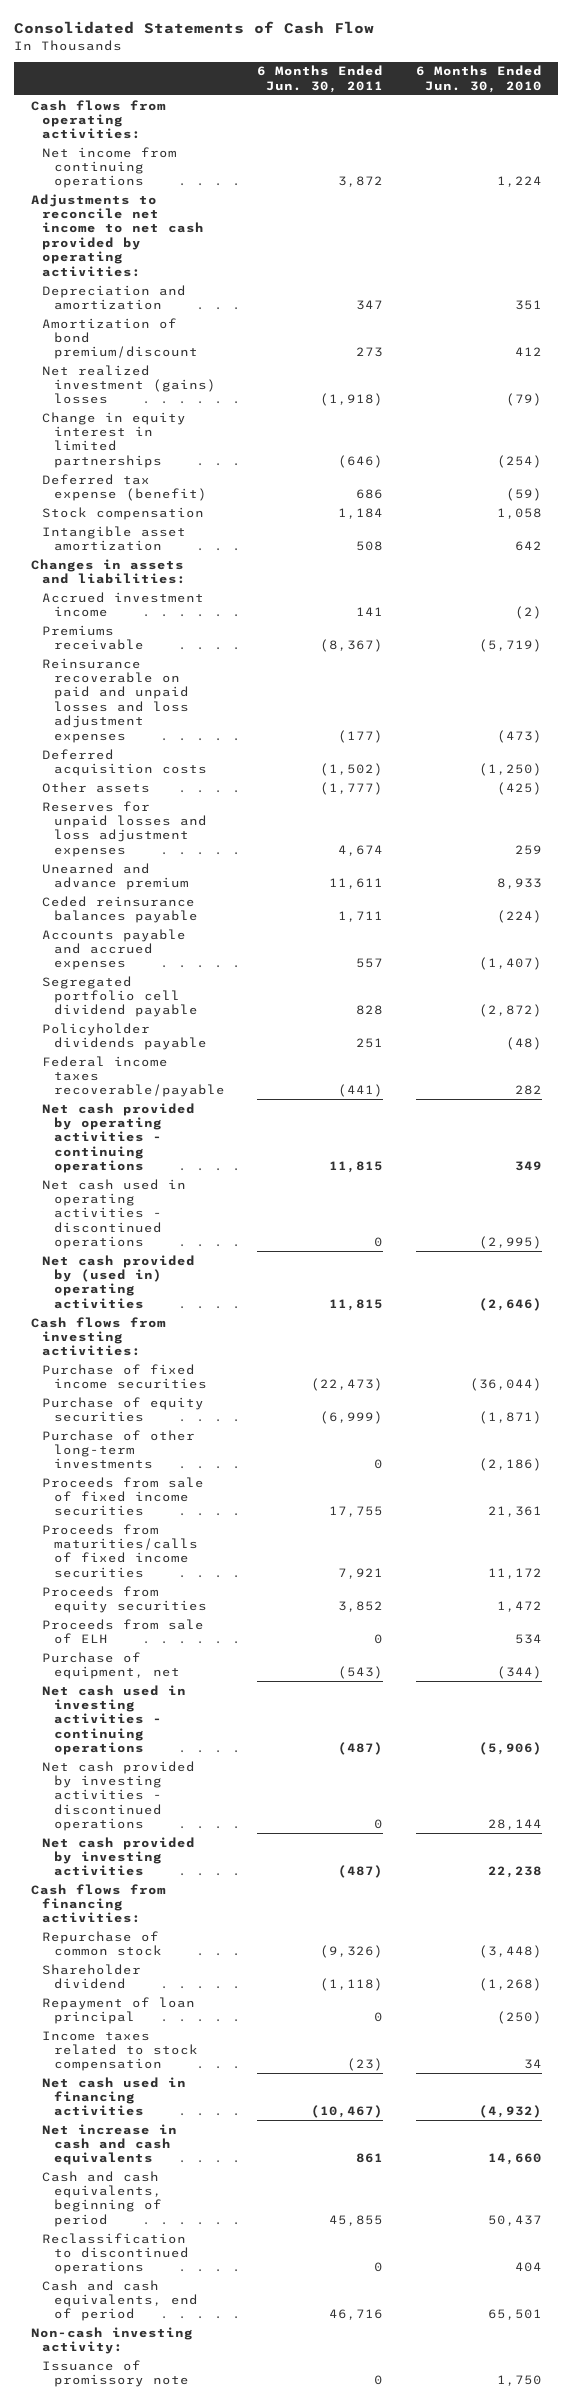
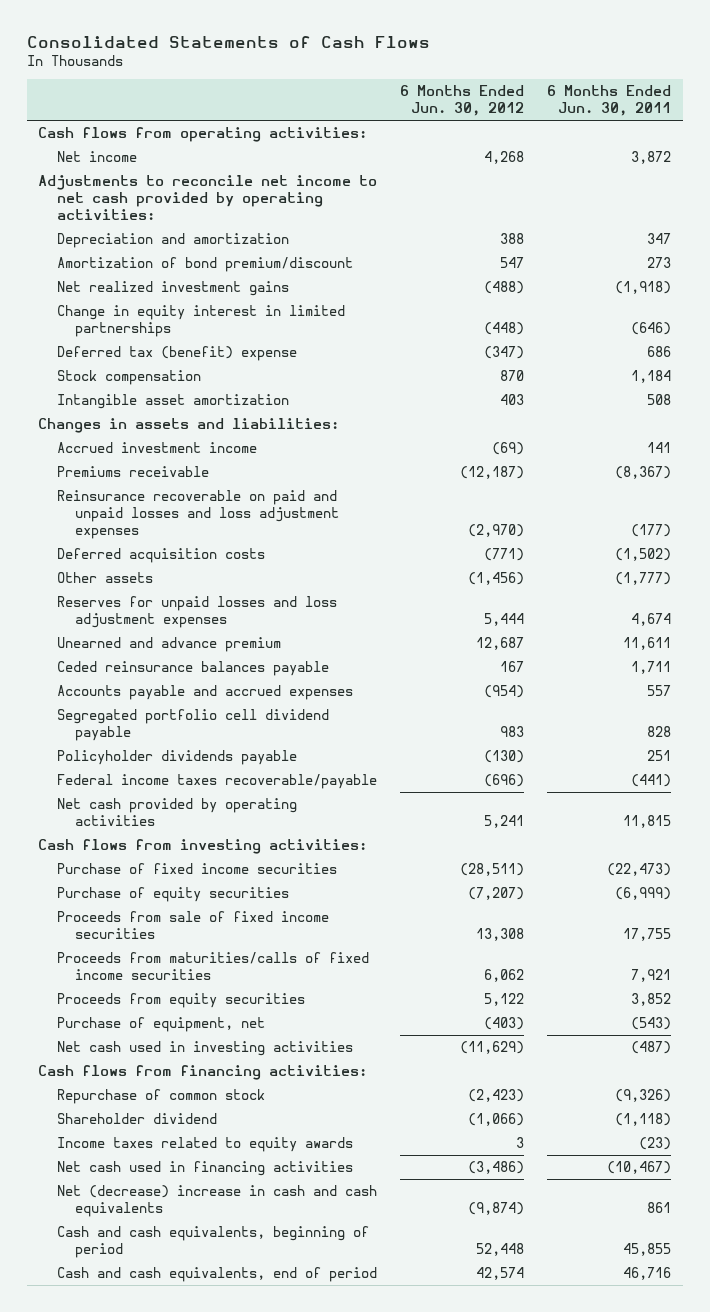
[14,21,375,35] Consolidated Statements of Cash Flow -> [26,35,430,48] Consolidated Statements of Cash Flows
[415,65,542,93] 6 Months Ended Jun. 30, 2010 -> none
none -> [400,84,525,117] 6 Months Ended Jun. 30, 2012
[42,146,178,189] Net income from continuing operations -> [56,151,137,163] Net income
[42,364,217,405] Net realized investment (gains) losses -> [56,281,289,297] Net realized investment gains
[42,473,208,501] Deferred tax expense (benefit) -> [56,346,297,362] Deferred tax (benefit) expense
[42,1102,196,1174] Net cash provided by operating activities - continuing operations -> none
[42,1178,187,1250] Net cash used in operating activities - discontinued operations -> none
[42,1254,196,1309] Net cash provided by (used in) operating activities -> [56,798,297,827] Net cash provided by operating activities
[42,1429,196,1470] Purchase of other long-term investments -> none
[42,1618,205,1644] Proceeds from sale of ELH -> none
[42,1684,187,1756] Net cash used in investing activities - continuing operations -> none
[42,1760,196,1832] Net cash provided by investing activities - discontinued operations -> none
[42,1836,196,1877] Net cash provided by investing activities -> [56,1041,353,1057] Net cash used in investing activities
[42,1996,196,2024] Repayment of loan principal -> none
[42,2030,199,2072] Income taxes related to stock compensation -> [56,1137,353,1153] Income taxes related to equity awards
[42,2123,178,2166] Net increase in cash and cash equivalents -> [56,1185,377,1218] Net (decrease) increase in cash and cash equivalents
[42,2232,190,2275] Reclassification to discontinued operations -> none
[30,2326,193,2354] Non-cash investing activity: -> none
[42,2359,190,2387] Issuance of promissory note -> none

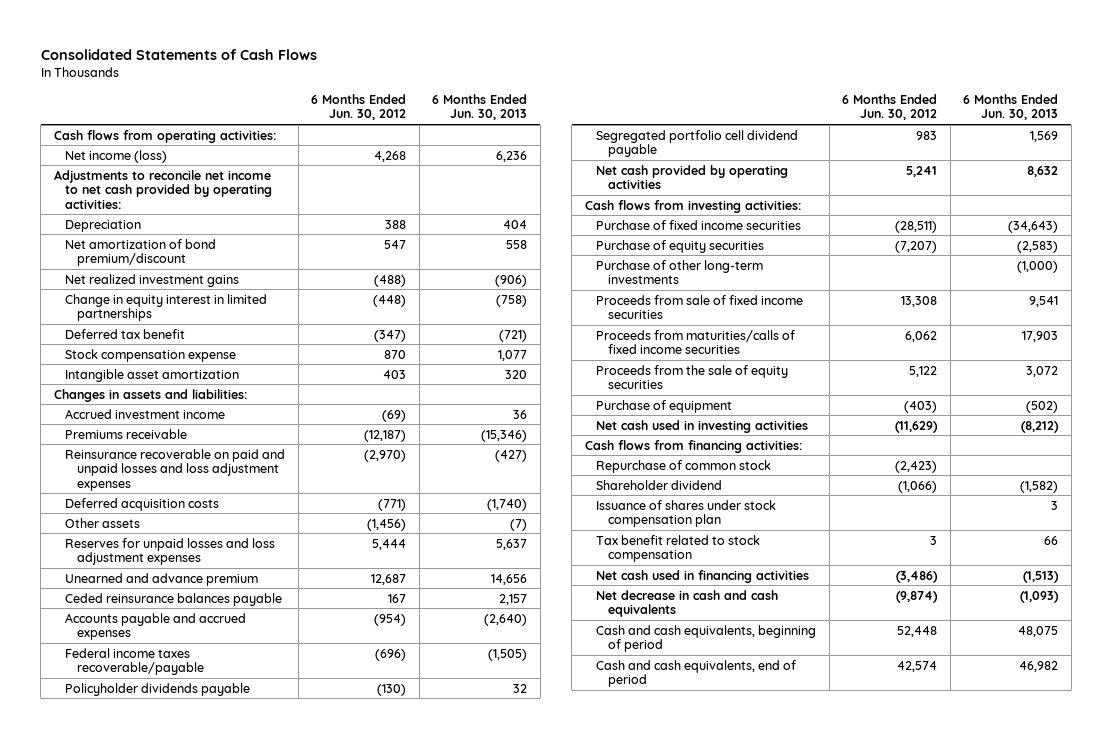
[547,84,672,117] 6 Months Ended Jun. 30, 2011 -> none
none -> [432,93,528,121] 6 Months Ended Jun. 30, 2013
[56,151,137,163] Net income -> [65,149,168,163] Net income (loss)
[56,233,289,249] Depreciation and amortization -> [65,219,142,232] Depreciation
[56,257,353,273] Amortization of bond premium/discount -> [65,238,217,267] Net amortization of bond premium/discount
[56,346,297,362] Deferred tax (benefit) expense -> [65,328,186,339] Deferred tax benefit
[56,370,201,386] Stock compensation -> [65,348,237,362] Stock compensation expense
[56,750,297,766] Policyholder dividends payable -> [65,682,251,696] Policyholder dividends payable
[56,709,329,742] Segregated portfolio cell dividend payable -> [596,129,799,158] Segregated portfolio cell dividend payable
none -> [596,259,764,285] Purchase of other long-term investments
[56,993,305,1009] Proceeds from equity securities -> [596,364,789,390] Proceeds from the sale of equity securities
[56,1017,265,1033] Purchase of equipment, net -> [596,399,733,413] Purchase of equipment
[56,1137,353,1153] Income taxes related to equity awards -> none
none -> [596,499,777,528] Issuance of shares under stock compensation plan
none -> [596,534,761,563] Tax benefit related to stock compensation
[56,1185,377,1218] Net (decrease) increase in cash and cash equivalents -> [596,589,779,618] Net decrease in cash and cash equivalents

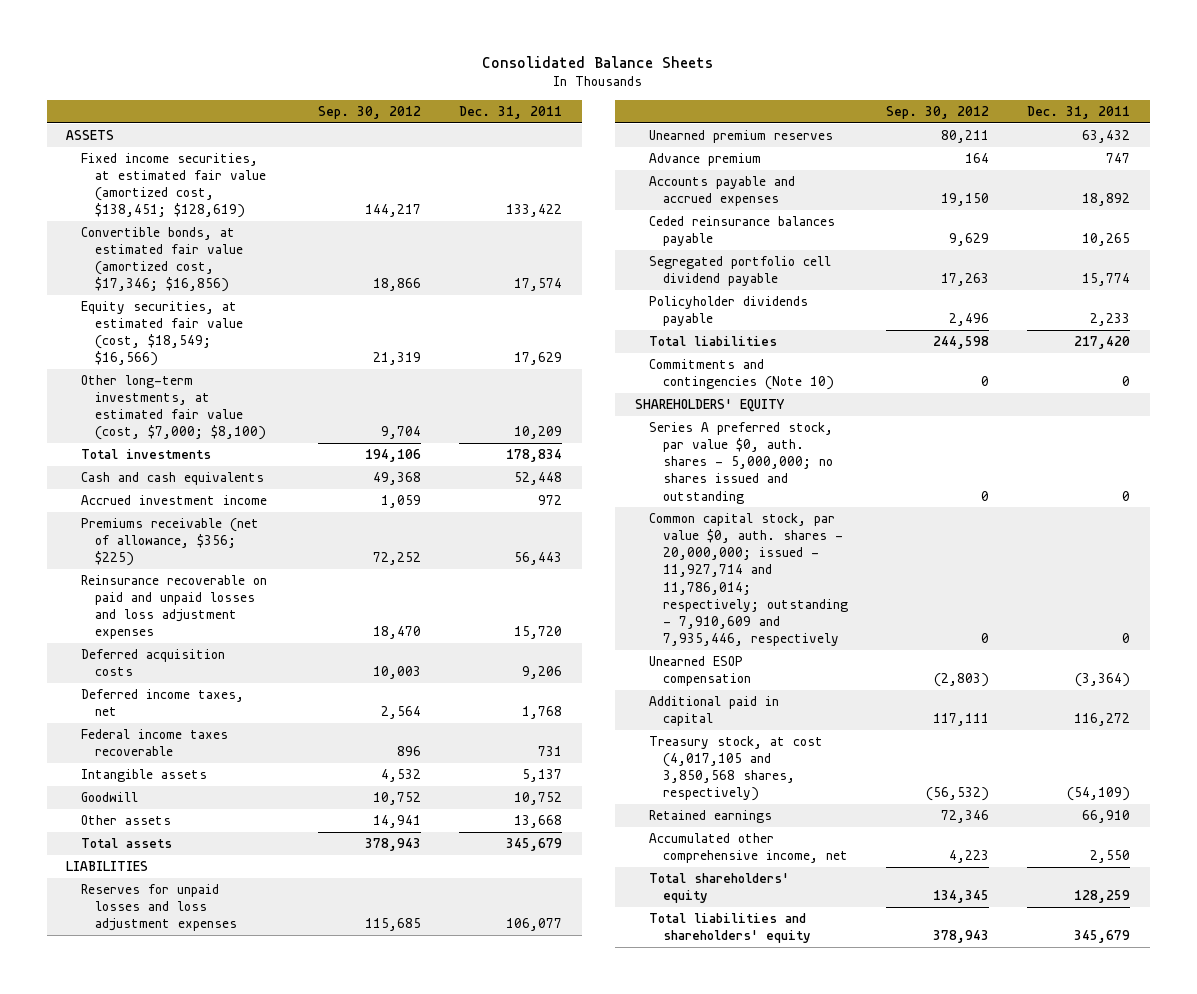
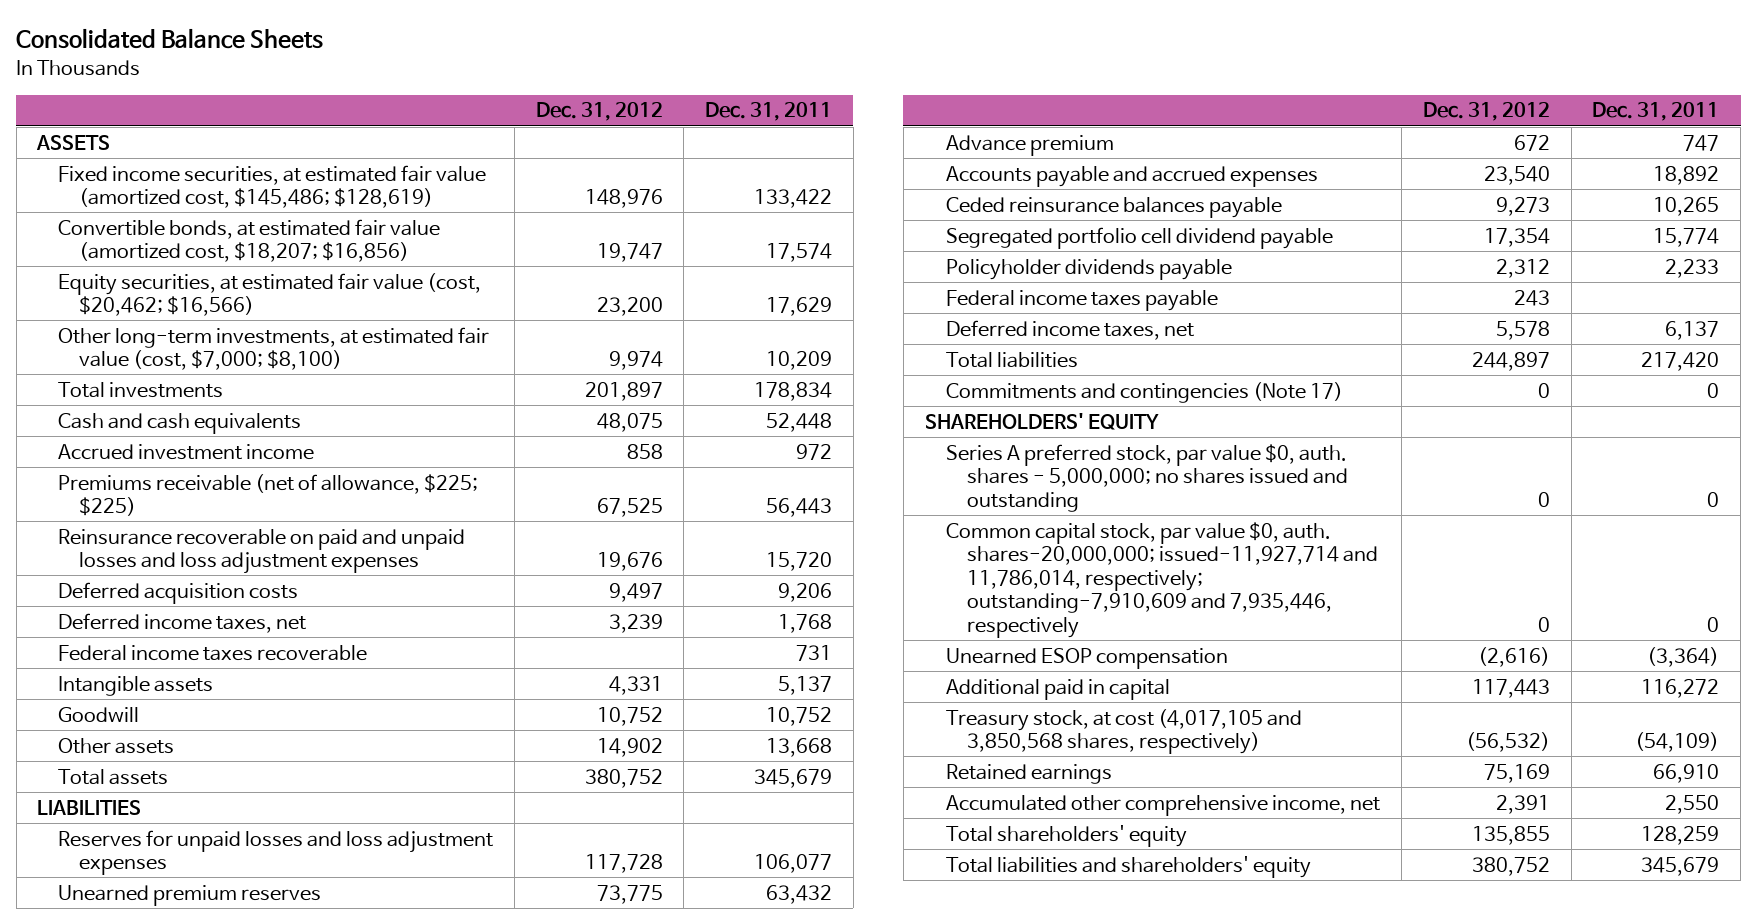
[317,105,421,119] Sep. 30, 2012 -> none
none -> [535,102,663,122] Dec. 31, 2012
[80,152,266,219] Fixed income securities, at estimated fair value (amortized cost, $138,451; $128,619) -> [58,164,487,209] Fixed income securities, at estimated fair value (amortized cost, $145,486; $128,619)
[80,226,243,293] Convertible bonds, at estimated fair value (amortized cost, $17,346; $16,856) -> [58,218,441,263] Convertible bonds, at estimated fair value (amortized cost, $18,207; $16,856)
[80,300,243,367] Equity securities, at estimated fair value (cost, $18,549; $16,566) -> [58,272,482,317] Equity securities, at estimated fair value (cost, $20,462; $16,566)
[80,517,259,567] Premiums receivable (net of allowance, $356; $225) -> [58,473,479,517] Premiums receivable (net of allowance, $225; $225)
none -> [945,289,1218,311] Federal income taxes payable
none -> [945,319,1194,340] Deferred income taxes, net
[648,358,834,391] Commitments and contingencies (Note 10) -> [945,381,1343,403] Commitments and contingencies (Note 17)
[648,512,848,646] Common capital stock, par value $0, auth. shares - 20,000,000; issued - 11,927,714 and 11,786,014; respectively; outstanding - 7,910,609 and 7,935,446, respectively -> [945,521,1378,638] Common capital stock, par value $0, auth. shares-20,000,000; issued-11,927,714 and 11,786,014, respectively; outstanding-7,910,609 and 7,935,446, respectively

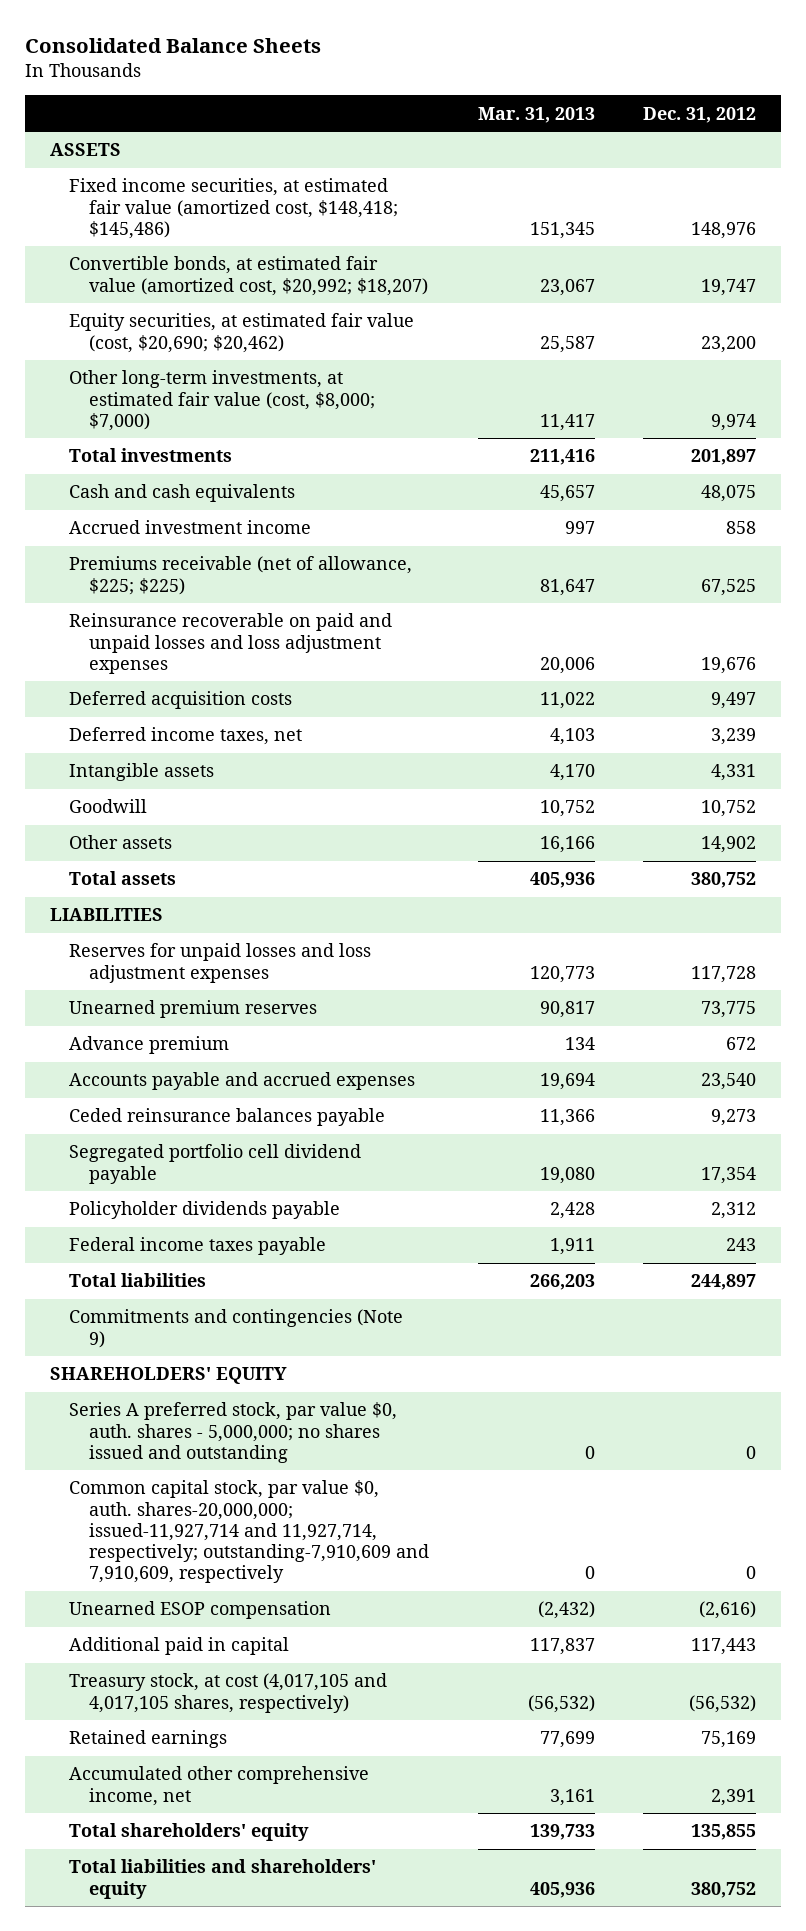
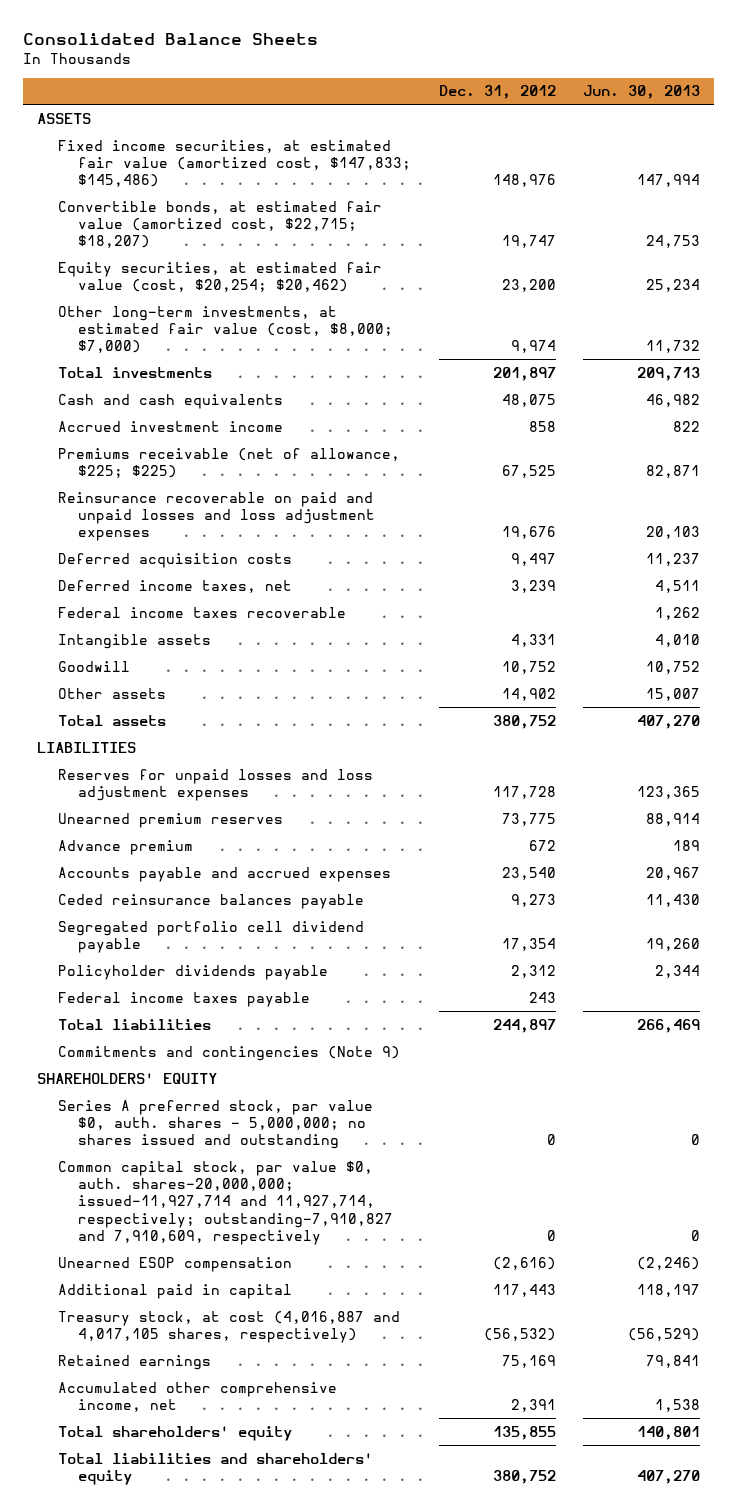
[477,106,595,123] Mar. 31, 2013 -> none
none -> [583,85,701,100] Jun. 30, 2013
[69,178,399,239] Fixed income securities, at estimated fair value (amortized cost, $148,418; $145,486) -> [57,139,411,188] Fixed income securities, at estimated fair value (amortized cost, $147,833; $145,486)
[69,256,429,296] Convertible bonds, at estimated fair value (amortized cost, $20,992; $18,207) -> [57,200,382,249] Convertible bonds, at estimated fair value (amortized cost, $22,715; $18,207)
[69,313,415,353] Equity securities, at estimated fair value (cost, $20,690; $20,462) -> [57,261,382,292] Equity securities, at estimated fair value (cost, $20,254; $20,462)
none -> [57,606,346,618] Federal income taxes recoverable
[69,1480,430,1584] Common capital stock, par value $0, auth. shares-20,000,000; issued-11,927,714 and 11,927,714, respectively; outstanding-7,910,609 and 7,910,609, respectively -> [57,1160,393,1245] Common capital stock, par value $0, auth. shares-20,000,000; issued-11,927,714 and 11,927,714, respectively; outstanding-7,910,827 and 7,910,609, respectively
[69,1673,388,1713] Treasury stock, at cost (4,017,105 and 4,017,105 shares, respectively) -> [57,1310,400,1343] Treasury stock, at cost (4,016,887 and 4,017,105 shares, respectively)

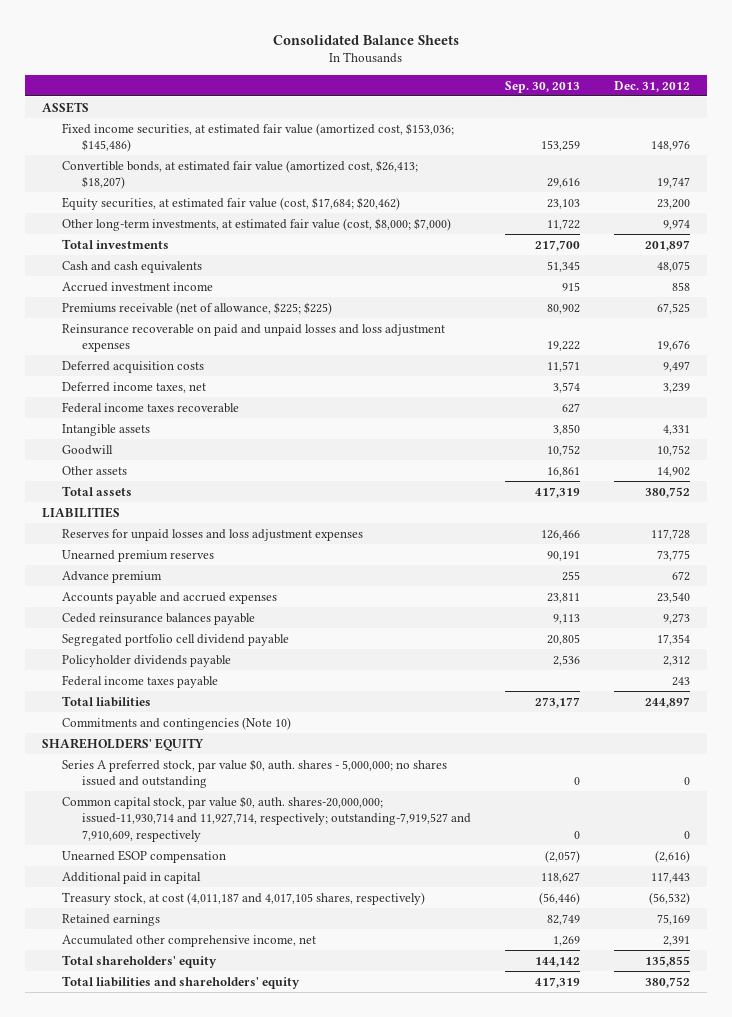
[583,85,701,100] Jun. 30, 2013 -> none
none -> [504,80,580,93] Sep. 30, 2013
[57,139,411,188] Fixed income securities, at estimated fair value (amortized cost, $147,833; $145,486) -> [61,122,454,153] Fixed income securities, at estimated fair value (amortized cost, $153,036; $145,486)
[57,200,382,249] Convertible bonds, at estimated fair value (amortized cost, $22,715; $18,207) -> [61,159,418,190] Convertible bonds, at estimated fair value (amortized cost, $26,413; $18,207)
[57,261,382,292] Equity securities, at estimated fair value (cost, $20,254; $20,462) -> [61,196,400,210] Equity securities, at estimated fair value (cost, $17,684; $20,462)
[57,1045,400,1061] Commitments and contingencies (Note 9) -> [61,716,291,730] Commitments and contingencies (Note 10)
[57,1160,393,1245] Common capital stock, par value $0, auth. shares-20,000,000; issued-11,927,714 and 11,927,714, respectively; outstanding-7,910,827 and 7,910,609, respectively -> [61,795,471,842] Common capital stock, par value $0, auth. shares-20,000,000; issued-11,930,714 and 11,927,714, respectively; outstanding-7,919,527 and 7,910,609, respectively
[57,1310,400,1343] Treasury stock, at cost (4,016,887 and 4,017,105 shares, respectively) -> [61,891,425,905] Treasury stock, at cost (4,011,187 and 4,017,105 shares, respectively)

